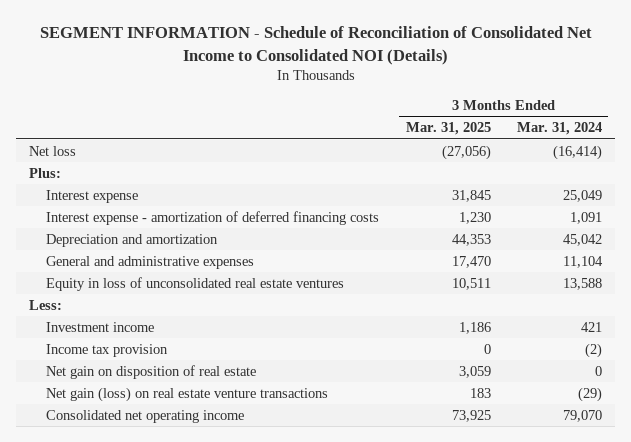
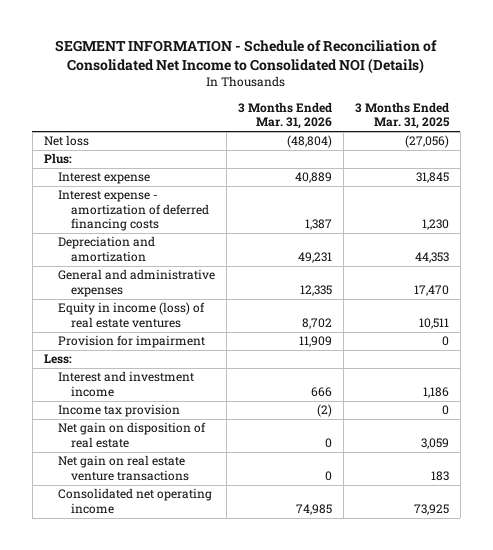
[516,122,602,136] Mar. 31, 2024 -> none
none -> [237,101,332,130] 3 Months Ended Mar. 31, 2026
[46,276,345,291] Equity in loss of unconsolidated real estate ventures -> [57,302,205,328] Equity in income (loss) of real estate ventures
none -> [57,335,205,349] Provision for impairment
[46,321,155,332] Investment income -> [57,371,194,397] Interest and investment income
[46,386,329,402] Net gain (loss) on real estate venture transactions -> [57,455,190,481] Net gain on real estate venture transactions

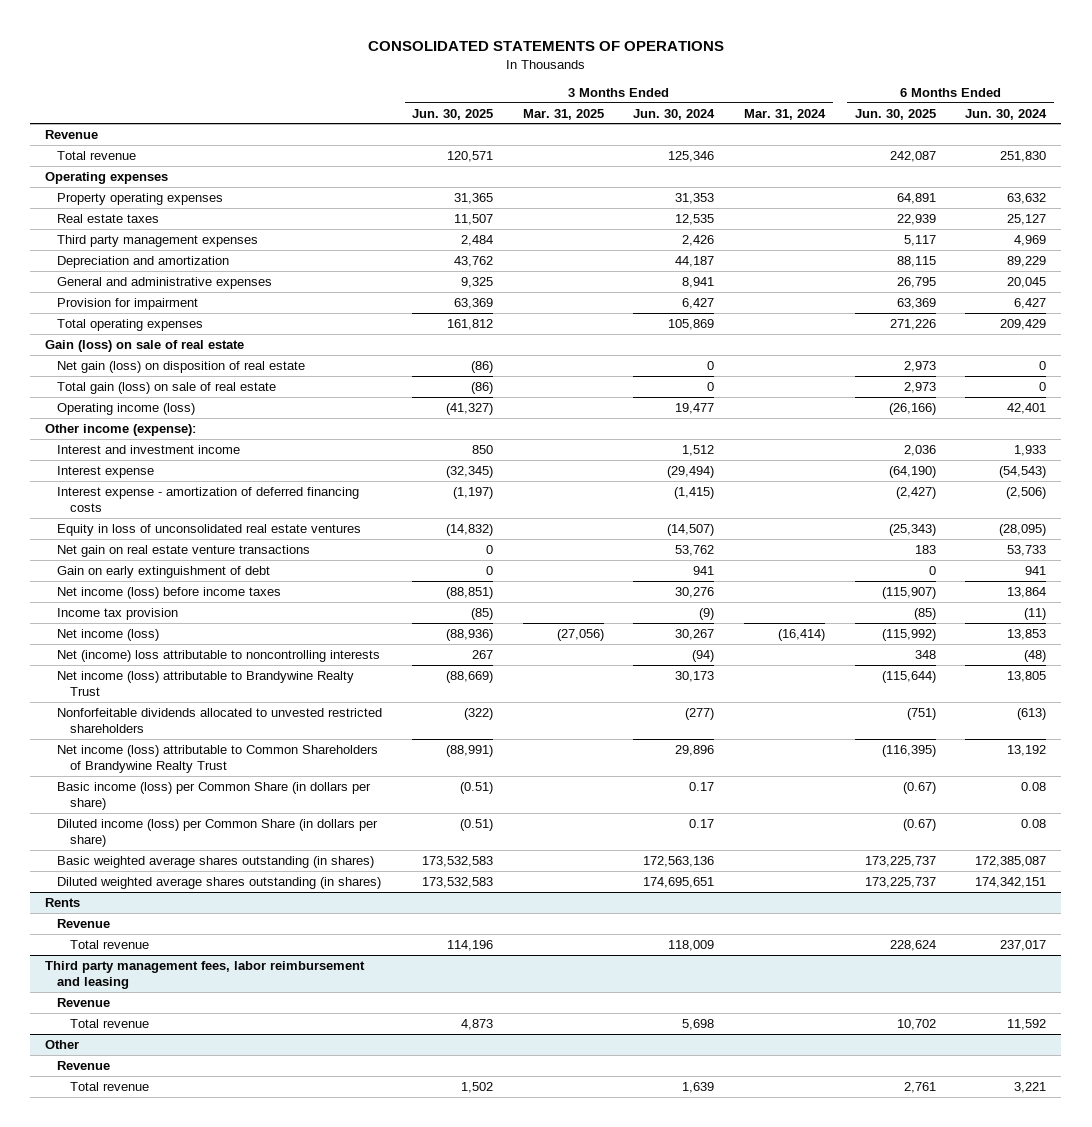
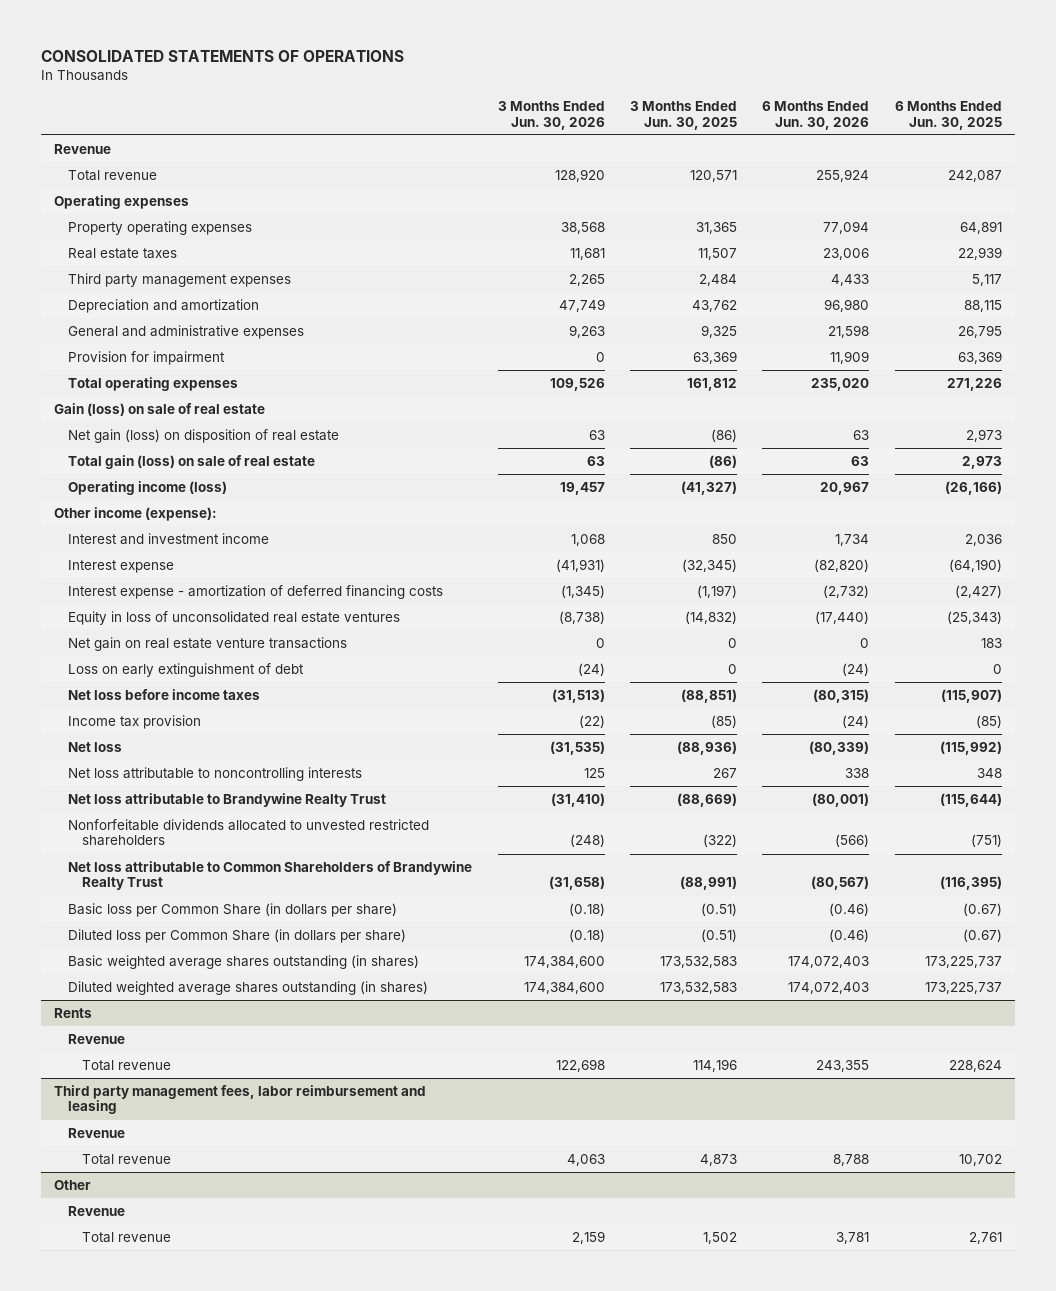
[522,108,604,120] Mar. 31, 2025 -> none
[633,108,716,120] Jun. 30, 2024 -> none
[744,108,827,120] Mar. 31, 2024 -> none
[965,108,1048,120] Jun. 30, 2024 -> none
none -> [497,100,605,130] 3 Months Ended Jun. 30, 2026
none -> [762,100,870,130] 6 Months Ended Jun. 30, 2026
[57,565,271,578] Gain on early extinguishment of debt -> [68,662,305,677] Loss on early extinguishment of debt
[57,586,282,599] Net income (loss) before income taxes -> [68,688,261,700] Net loss before income taxes
[57,628,160,641] Net income (loss) -> [68,741,123,752] Net loss
[57,649,381,662] Net (income) loss attributable to noncontrolling interests -> [68,766,363,781] Net loss attributable to noncontrolling interests
[57,670,355,697] Net income (loss) attributable to Brandywine Realty Trust -> [68,792,387,807] Net loss attributable to Brandywine Realty Trust
[57,744,379,774] Net income (loss) attributable to Common Shareholders of Brandywine Realty Trust -> [68,860,473,891] Net loss attributable to Common Shareholders of Brandywine Realty Trust
[57,781,372,811] Basic income (loss) per Common Share (in dollars per share) -> [68,902,398,917] Basic loss per Common Share (in dollars per share)
[57,818,379,848] Diluted income (loss) per Common Share (in dollars per share) -> [68,928,407,943] Diluted loss per Common Share (in dollars per share)

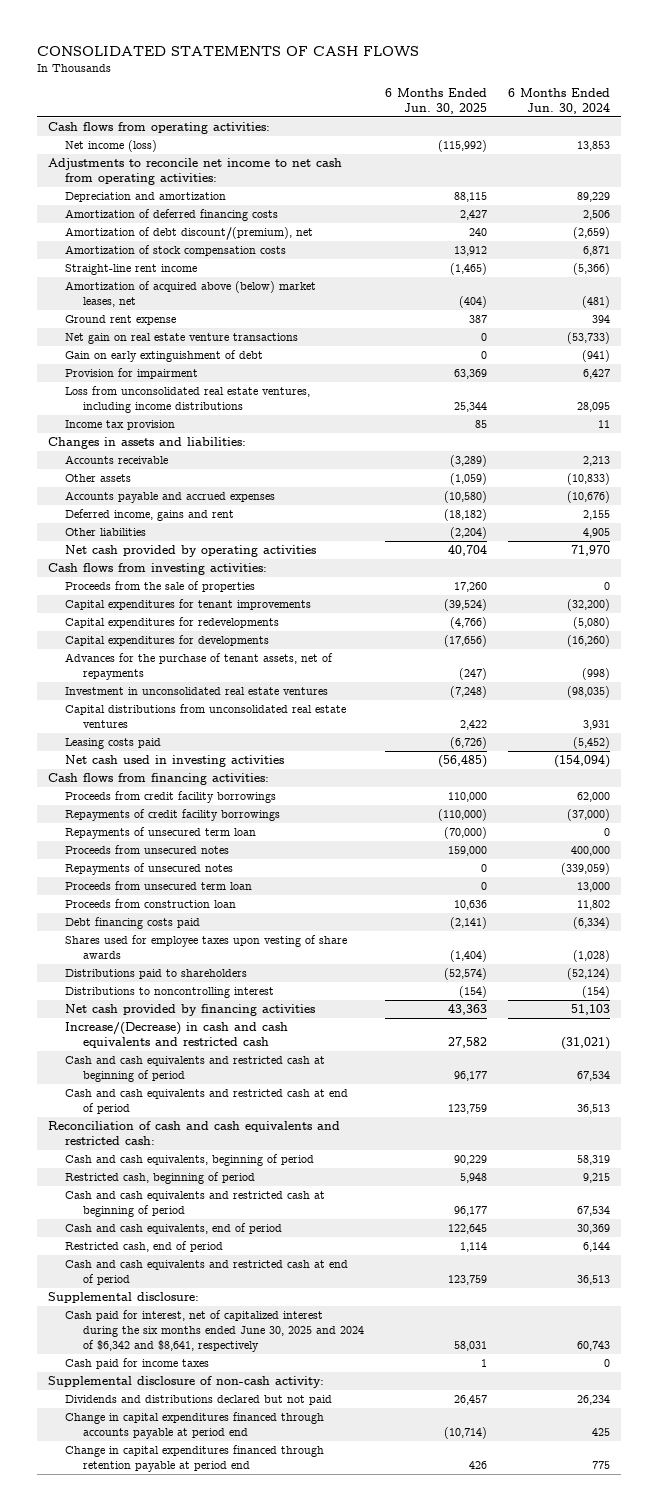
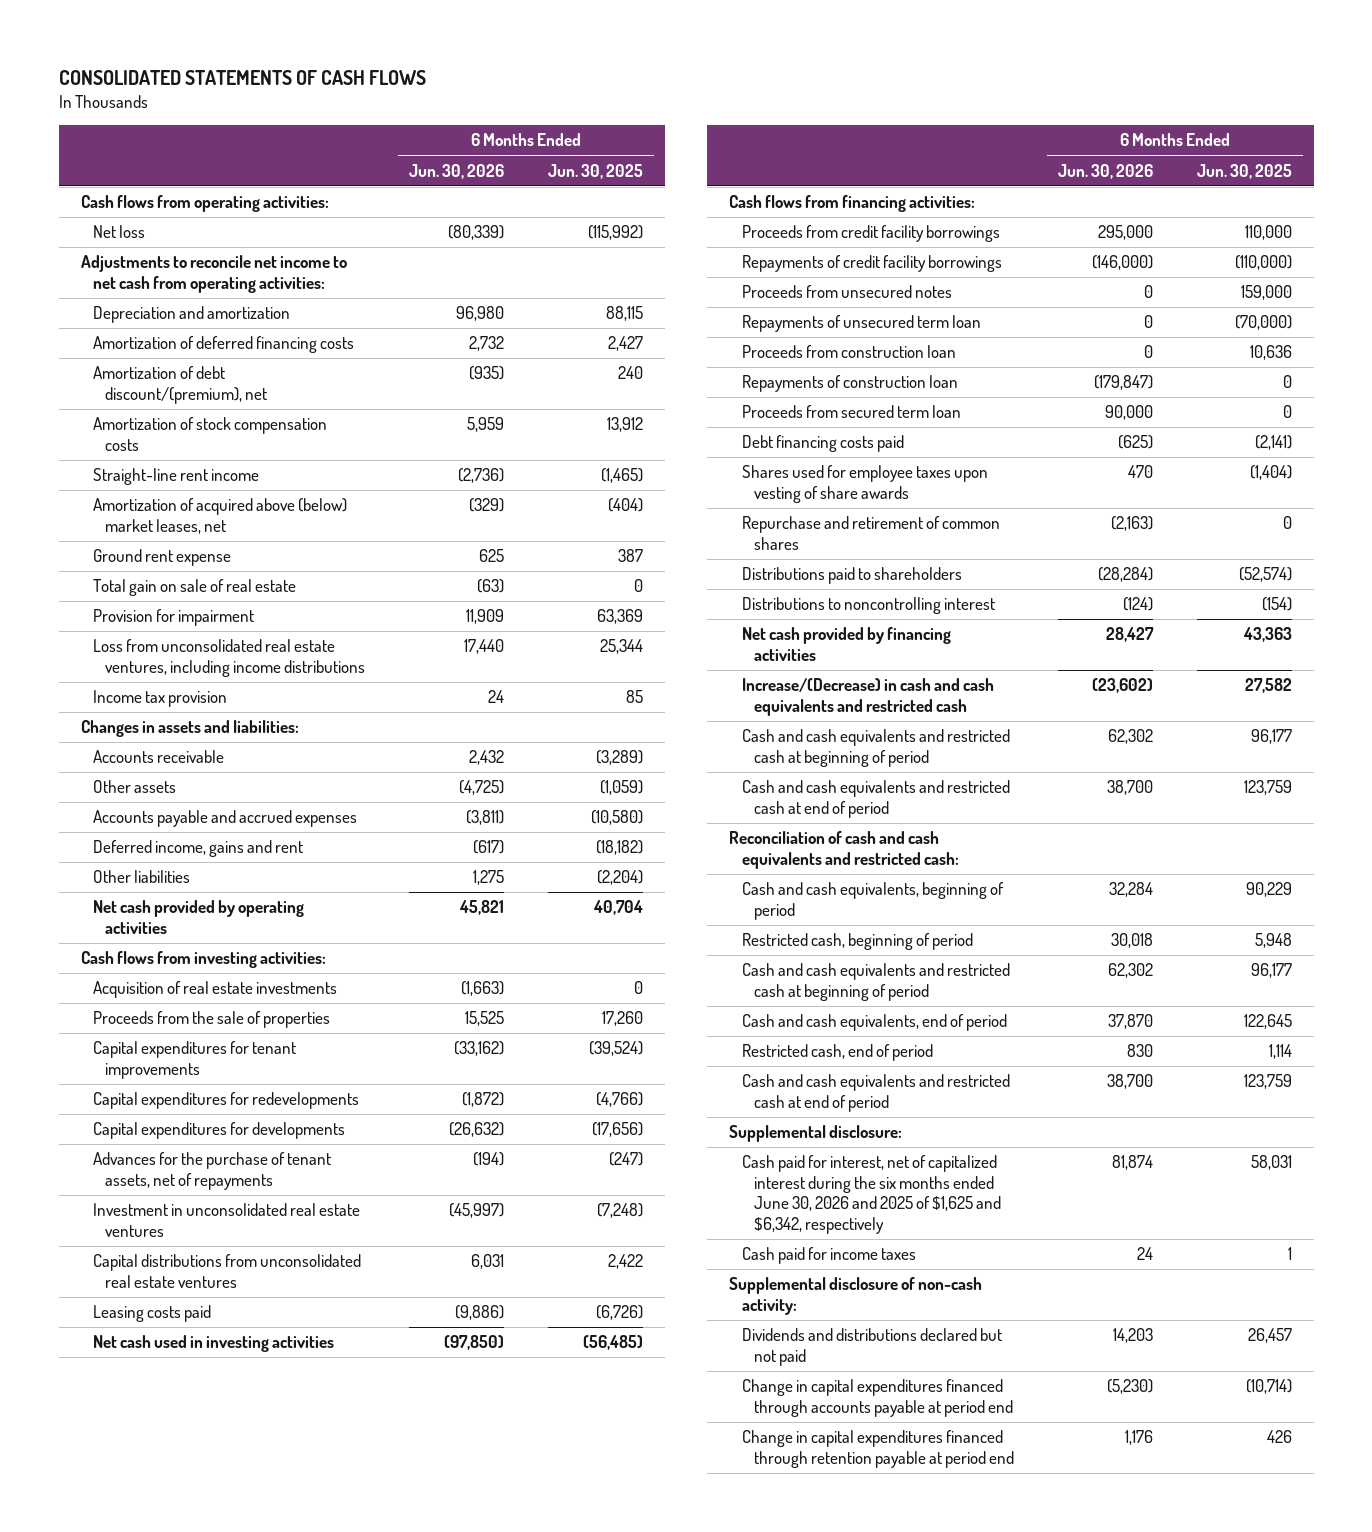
[508,88,611,115] 6 Months Ended Jun. 30, 2024 -> none
none -> [409,163,505,179] Jun. 30, 2026
[65,140,158,153] Net income (loss) -> [92,225,145,239] Net loss
[65,333,299,345] Net gain on real estate venture transactions -> none
[65,350,264,363] Gain on early extinguishment of debt -> none
none -> [92,579,296,597] Total gain on sale of real estate
none -> [92,981,337,999] Acquisition of real estate investments
[65,863,234,876] Repayments of unsecured notes -> none
[65,881,253,891] Proceeds from unsecured term loan -> none
[65,827,257,840] Repayments of unsecured term loan -> [741,315,981,333] Repayments of unsecured term loan
none -> [741,375,958,393] Repayments of construction loan
none -> [741,405,961,419] Proceeds from secured term loan
none -> [741,516,1000,550] Repurchase and retirement of common shares
[65,1310,365,1352] Cash paid for interest, net of capitalized interest during the six months ended June 30, 2025 and 2024 of $6,342 and $8,641, respectively -> [741,1155,1001,1234] Cash paid for interest, net of capitalized interest during the six months ended June 30, 2026 and 2025 of $1,625 and $6,342, respectively

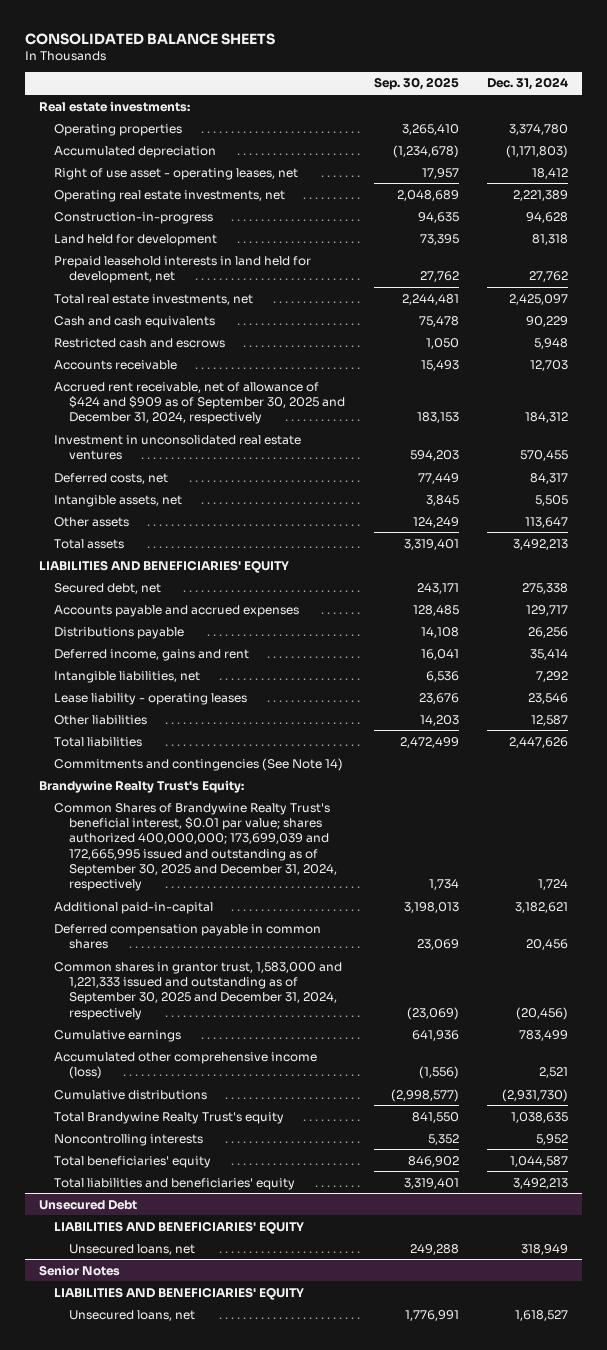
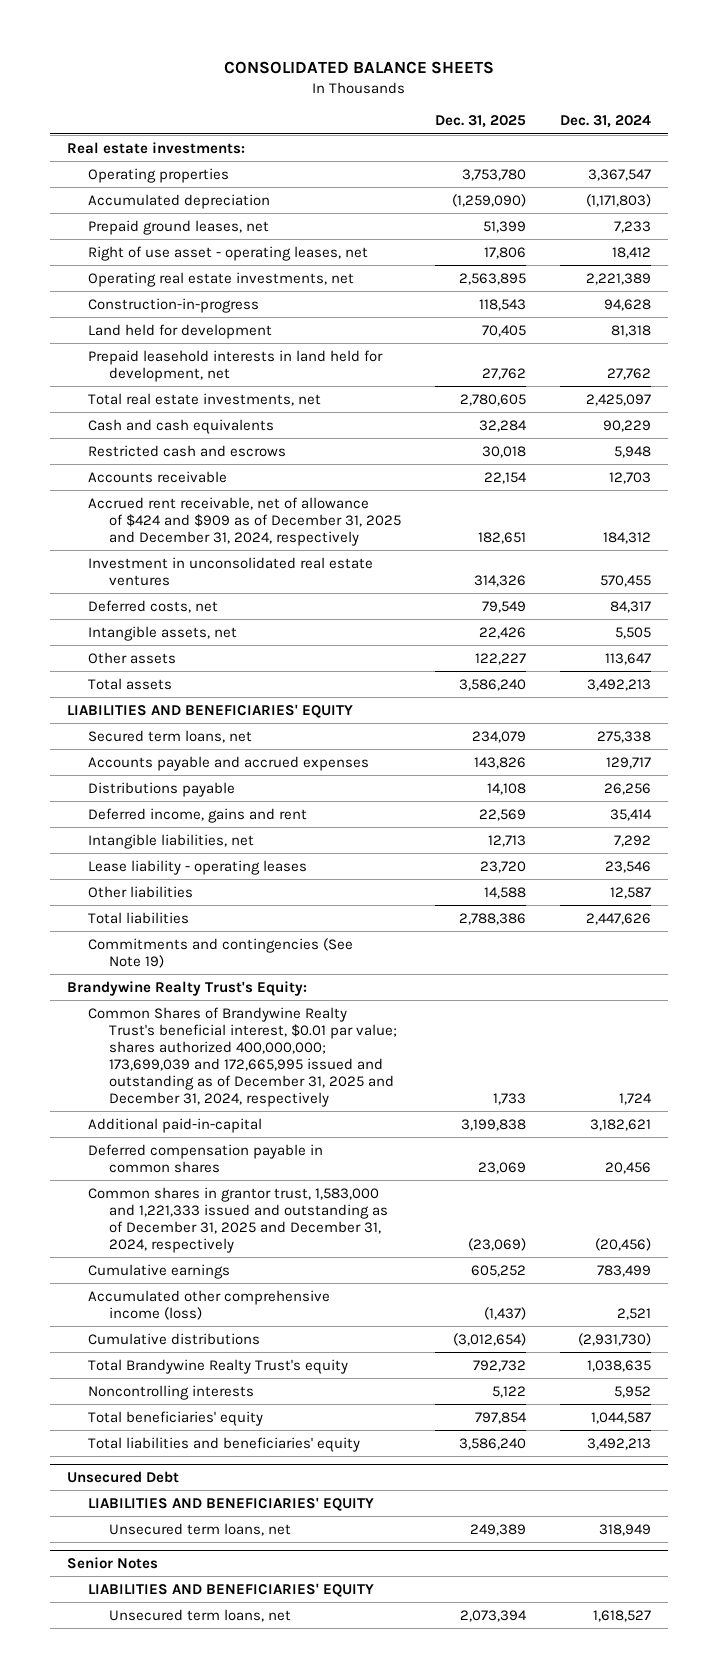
[373,77,459,91] Sep. 30, 2025 -> none
none -> [434,115,526,129] Dec. 31, 2025
[508,123,568,135] 3,374,780 -> [587,168,651,181] 3,367,547
none -> [87,219,269,235] Prepaid ground leases, net
[54,381,346,425] Accrued rent receivable, net of allowance of $424 and $909 as of September 30, 2025 and December 31, 2024, respectively -> [87,496,401,546] Accrued rent receivable, net of allowance of $424 and $909 as of December 31, 2025 and December 31, 2024, respectively
[54,582,162,594] Secured debt, net -> [87,729,252,743] Secured term loans, net
[54,757,344,771] Commitments and contingencies (See Note 14) -> [87,937,353,968] Commitments and contingencies (See Note 19)
[54,802,338,892] Common Shares of Brandywine Realty Trust's beneficial interest, $0.01 par value; shares authorized 400,000,000; 173,699,039 and 172,665,995 issued and outstanding as of September 30, 2025 and December 31, 2024, respectively -> [87,1006,397,1108] Common Shares of Brandywine Realty Trust's beneficial interest, $0.01 par value; shares authorized 400,000,000; 173,699,039 and 172,665,995 issued and outstanding as of December 31, 2025 and December 31, 2024, respectively
[54,961,343,1020] Common shares in grantor trust, 1,583,000 and 1,221,333 issued and outstanding as of September 30, 2025 and December 31, 2024, respectively -> [87,1186,388,1253] Common shares in grantor trust, 1,583,000 and 1,221,333 issued and outstanding as of December 31, 2025 and December 31, 2024, respectively
[69,1243,196,1255] Unsecured loans, net -> [108,1522,291,1536] Unsecured term loans, net
[69,1309,196,1321] Unsecured loans, net -> [108,1608,291,1622] Unsecured term loans, net

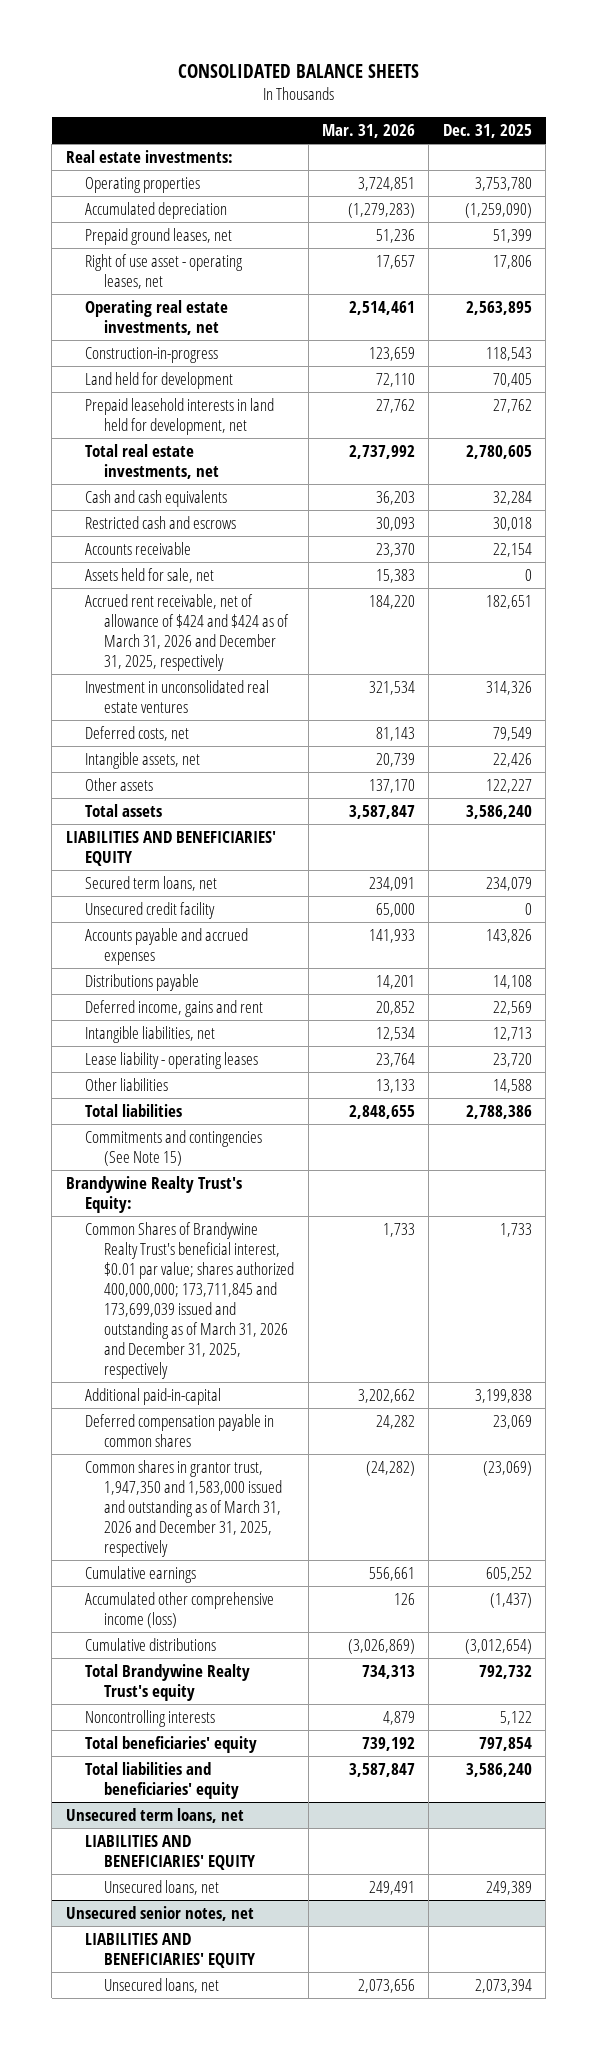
[559,115,651,129] Dec. 31, 2024 -> none
none -> [321,123,415,138] Mar. 31, 2026
none -> [84,567,214,583] Assets held for sale, net
[87,496,401,546] Accrued rent receivable, net of allowance of $424 and $909 as of December 31, 2025 and December 31, 2024, respectively -> [84,593,290,672] Accrued rent receivable, net of allowance of $424 and $424 as of March 31, 2026 and December 31, 2025, respectively
none -> [84,901,215,919] Unsecured credit facility
[87,937,353,968] Commitments and contingencies (See Note 19) -> [84,1129,262,1167] Commitments and contingencies (See Note 15)
[87,1006,397,1108] Common Shares of Brandywine Realty Trust's beneficial interest, $0.01 par value; shares authorized 400,000,000; 173,699,039 and 172,665,995 issued and outstanding as of December 31, 2025 and December 31, 2024, respectively -> [84,1221,295,1380] Common Shares of Brandywine Realty Trust's beneficial interest, $0.01 par value; shares authorized 400,000,000; 173,711,845 and 173,699,039 issued and outstanding as of March 31, 2026 and December 31, 2025, respectively
[87,1186,388,1253] Common shares in grantor trust, 1,583,000 and 1,221,333 issued and outstanding as of December 31, 2025 and December 31, 2024, respectively -> [84,1459,283,1558] Common shares in grantor trust, 1,947,350 and 1,583,000 issued and outstanding as of March 31, 2026 and December 31, 2025, respectively
[66,1471,179,1484] Unsecured Debt -> [65,1807,244,1823] Unsecured term loans, net
[108,1522,291,1536] Unsecured term loans, net -> [104,1879,220,1895] Unsecured loans, net
[66,1557,158,1570] Senior Notes -> [65,1905,254,1921] Unsecured senior notes, net
[108,1608,291,1622] Unsecured term loans, net -> [104,1977,220,1993] Unsecured loans, net

